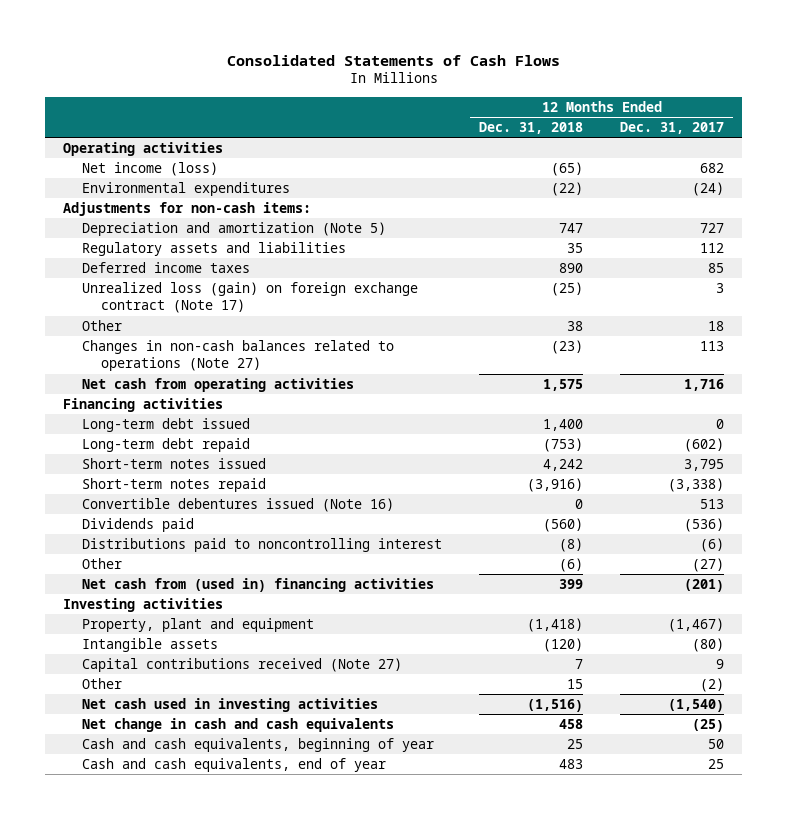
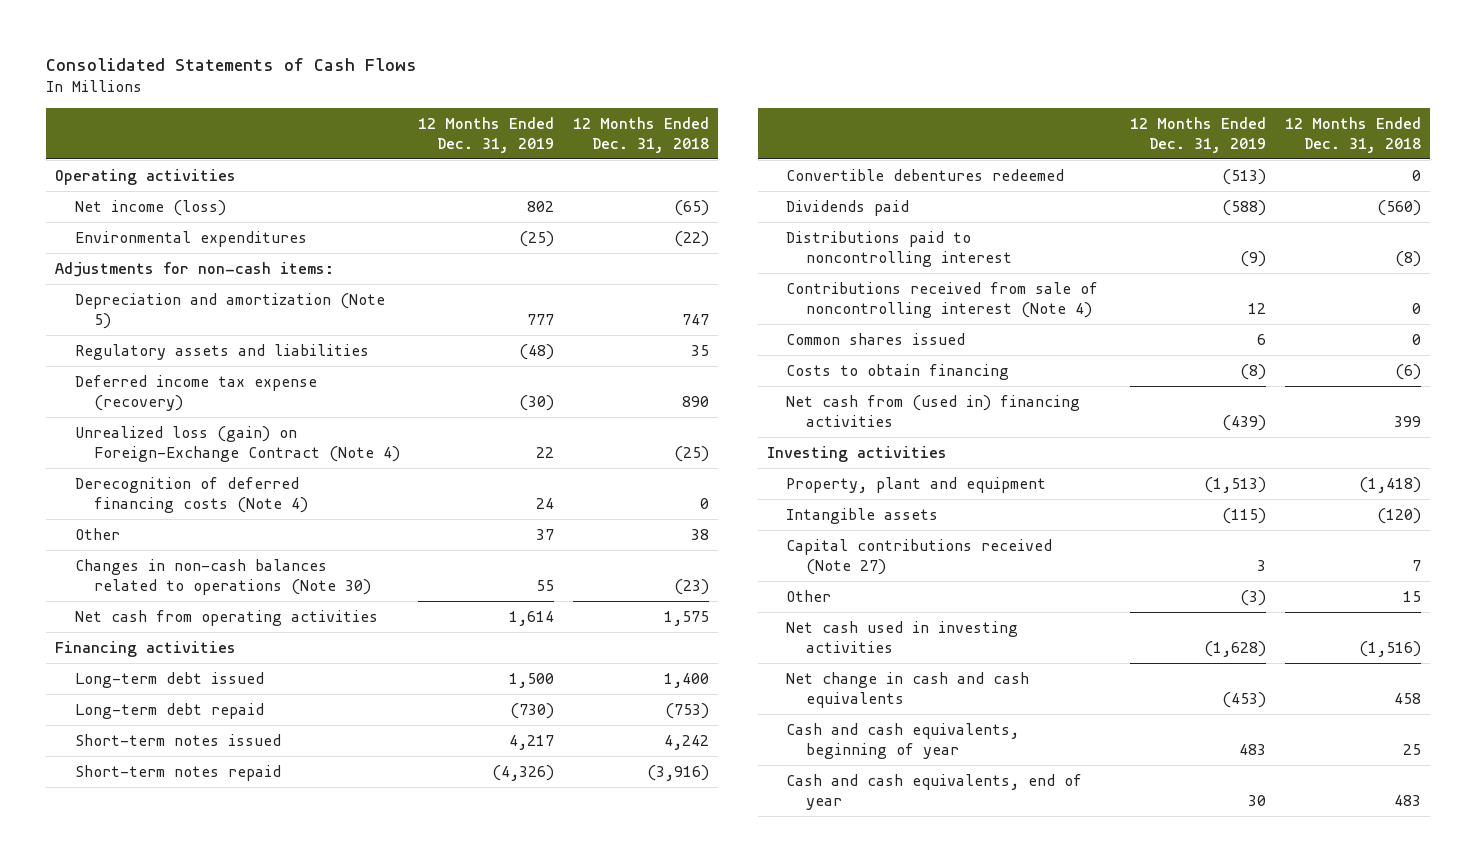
[620,122,725,135] Dec. 31, 2017 -> none
none -> [418,116,555,153] 12 Months Ended Dec. 31, 2019
[82,261,251,273] Deferred income taxes -> [74,374,317,412] Deferred income tax expense (recovery)
[82,281,419,314] Unrealized loss (gain) on foreign exchange contract (Note 17) -> [74,425,400,463] Unrealized loss (gain) on Foreign-Exchange Contract (Note 4)
none -> [74,476,308,514] Derecognition of deferred financing costs (Note 4)
[82,339,395,372] Changes in non-cash balances related to operations (Note 27) -> [74,558,371,596] Changes in non-cash balances related to operations (Note 30)
[82,497,395,512] Convertible debentures issued (Note 16) -> [786,168,1065,181] Convertible debentures redeemed
none -> [786,281,1099,319] Contributions received from sale of noncontrolling interest (Note 4)
none -> [786,332,966,345] Common shares issued
[82,557,123,569] Other -> [786,363,1010,380] Costs to obtain financing

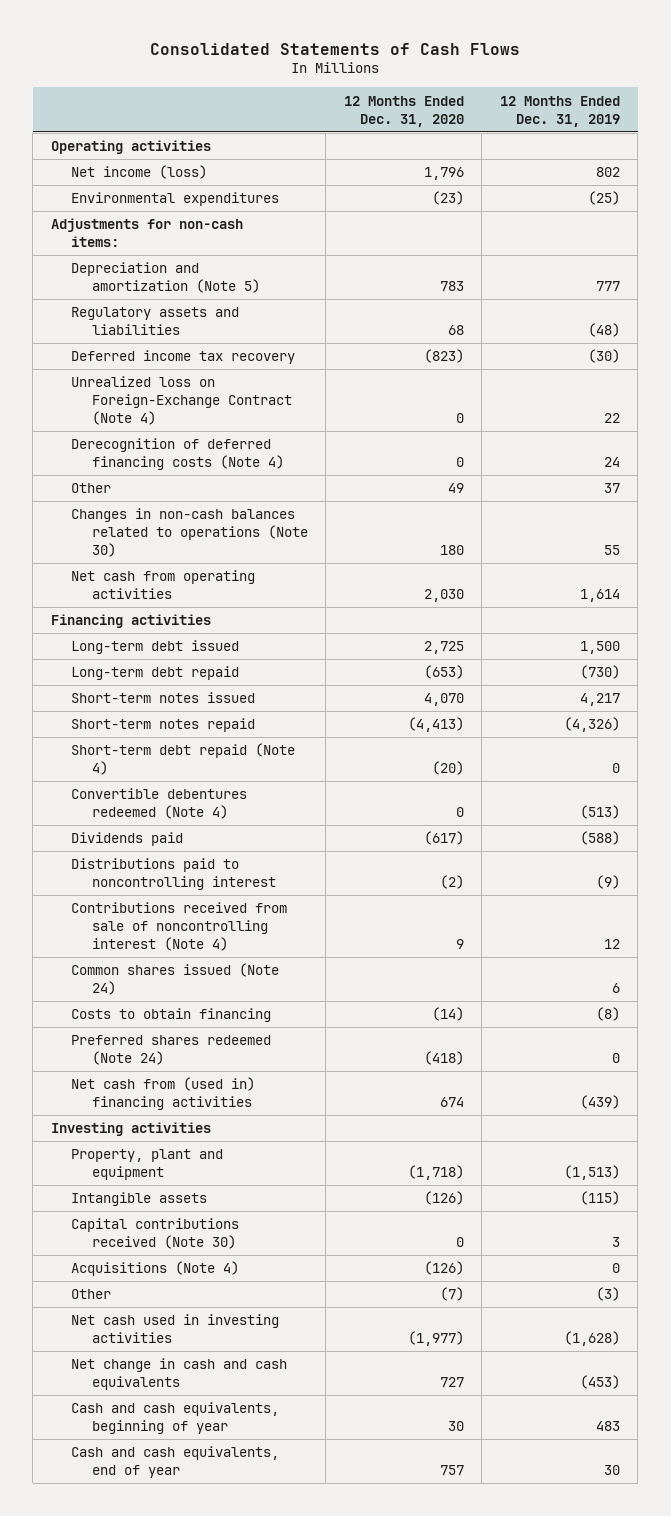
[572,116,709,153] 12 Months Ended Dec. 31, 2018 -> none
none -> [343,95,464,127] 12 Months Ended Dec. 31, 2020
[74,374,317,412] Deferred income tax expense (recovery) -> [71,350,296,365] Deferred income tax recovery
[74,425,400,463] Unrealized loss (gain) on Foreign-Exchange Contract (Note 4) -> [71,376,292,426] Unrealized loss on Foreign-Exchange Contract (Note 4)
none -> [71,743,296,776] Short-term debt repaid (Note 4)
[786,168,1065,181] Convertible debentures redeemed -> [71,788,248,820] Convertible debentures redeemed (Note 4)
[786,332,966,345] Common shares issued -> [71,963,280,996] Common shares issued (Note 24)
none -> [71,1035,272,1066] Preferred shares redeemed (Note 24)
[786,538,1053,576] Capital contributions received (Note 27) -> [71,1218,240,1250] Capital contributions received (Note 30)
none -> [71,1261,240,1277] Acquisitions (Note 4)

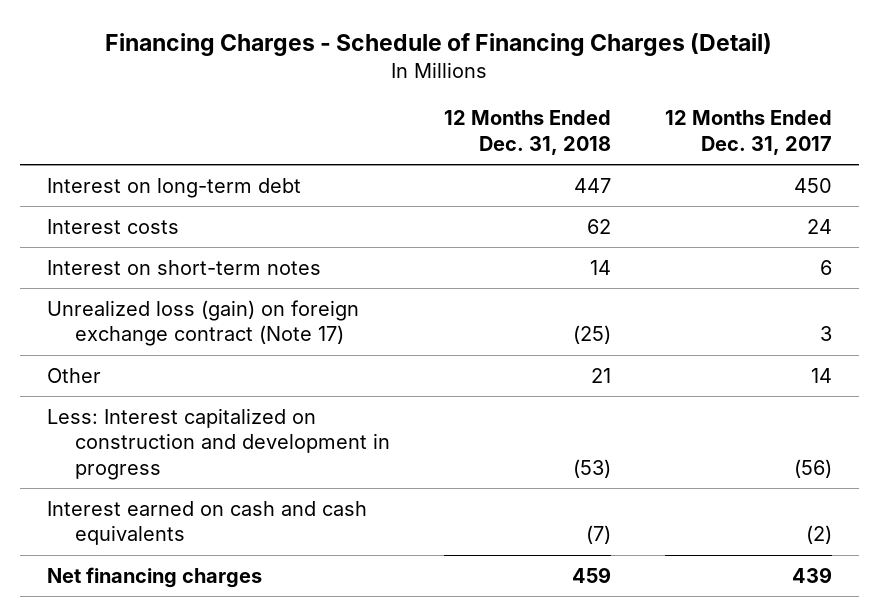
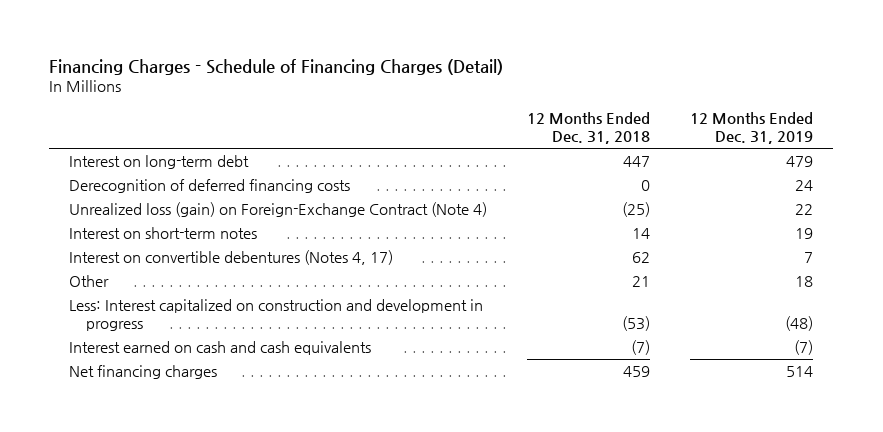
[664,110,832,156] 12 Months Ended Dec. 31, 2017 -> none
none -> [690,111,814,145] 12 Months Ended Dec. 31, 2019
[47,218,180,234] Interest costs -> none
none -> [69,179,351,194] Derecognition of deferred financing costs
none -> [69,202,488,218] Unrealized loss (gain) on Foreign-Exchange Contract (Note 4)
[47,299,360,347] Unrealized loss (gain) on foreign exchange contract (Note 17) -> none
none -> [69,250,394,266] Interest on convertible debentures (Notes 4, 17)

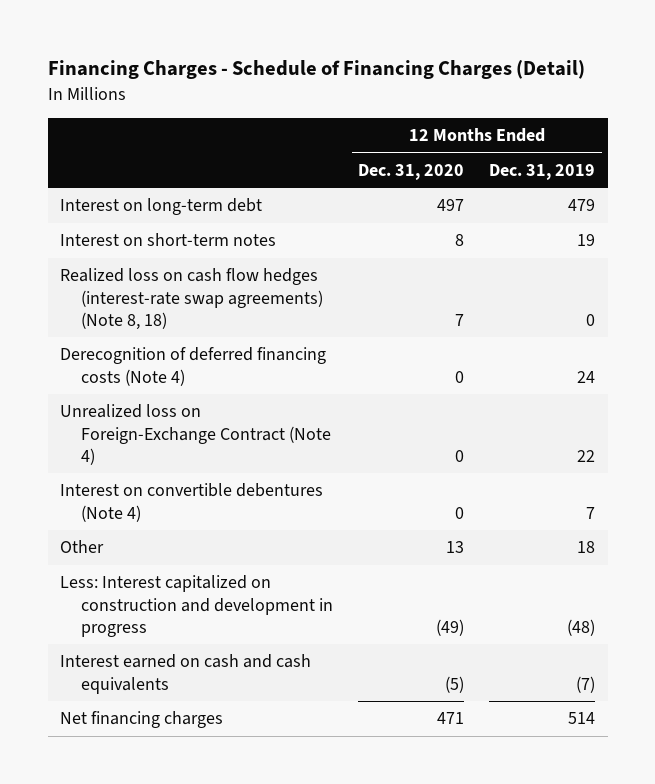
[527,111,651,145] 12 Months Ended Dec. 31, 2018 -> none
none -> [358,163,465,180] Dec. 31, 2020
[69,179,351,194] Derecognition of deferred financing costs -> none
[69,202,488,218] Unrealized loss (gain) on Foreign-Exchange Contract (Note 4) -> none
none -> [60,268,324,330] Realized loss on cash flow hedges (interest-rate swap agreements) (Note 8, 18)
none -> [60,347,327,386] Derecognition of deferred financing costs (Note 4)
none -> [60,404,332,465] Unrealized loss on Foreign-Exchange Contract (Note 4)
[69,250,394,266] Interest on convertible debentures (Notes 4, 17) -> [60,483,324,522] Interest on convertible debentures (Note 4)

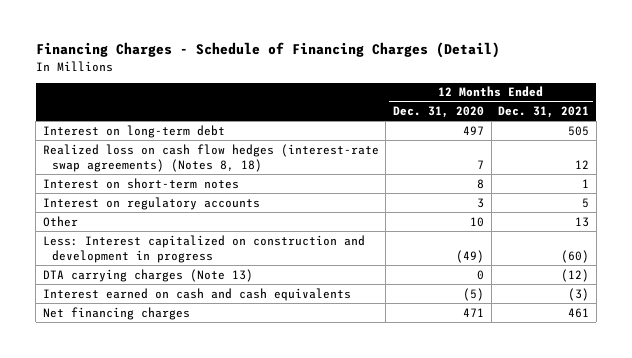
[489,163,596,180] Dec. 31, 2019 -> none
none -> [498,106,590,119] Dec. 31, 2021
none -> [42,143,379,172] Realized loss on cash flow hedges (interest-rate swap agreements) (Notes 8, 18)
[60,268,324,330] Realized loss on cash flow hedges (interest-rate swap agreements) (Note 8, 18) -> none
[60,347,327,386] Derecognition of deferred financing costs (Note 4) -> none
[60,404,332,465] Unrealized loss on Foreign-Exchange Contract (Note 4) -> none
[60,483,324,522] Interest on convertible debentures (Note 4) -> none
none -> [42,196,260,210] Interest on regulatory accounts
[446,541,465,554] 13 -> [470,216,485,227] 10
none -> [42,268,253,282] DTA carrying charges (Note 13)

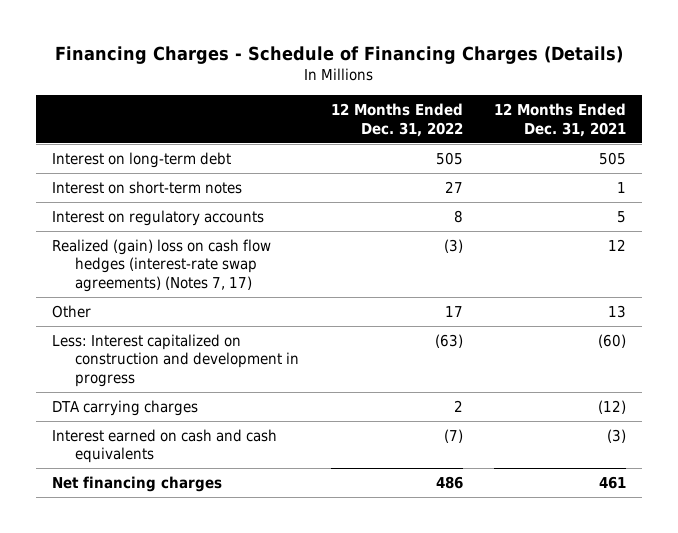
[35,42,500,59] Financing Charges - Schedule of Financing Charges (Detail) -> [55,45,624,64] Financing Charges - Schedule of Financing Charges (Details)
[393,106,485,119] Dec. 31, 2020 -> none
none -> [330,103,463,137] 12 Months Ended Dec. 31, 2022
[42,143,379,172] Realized loss on cash flow hedges (interest-rate swap agreements) (Notes 8, 18) -> none
none -> [51,238,271,292] Realized (gain) loss on cash flow hedges (interest-rate swap agreements) (Notes 7, 17)
[42,268,253,282] DTA carrying charges (Note 13) -> [51,399,198,416] DTA carrying charges

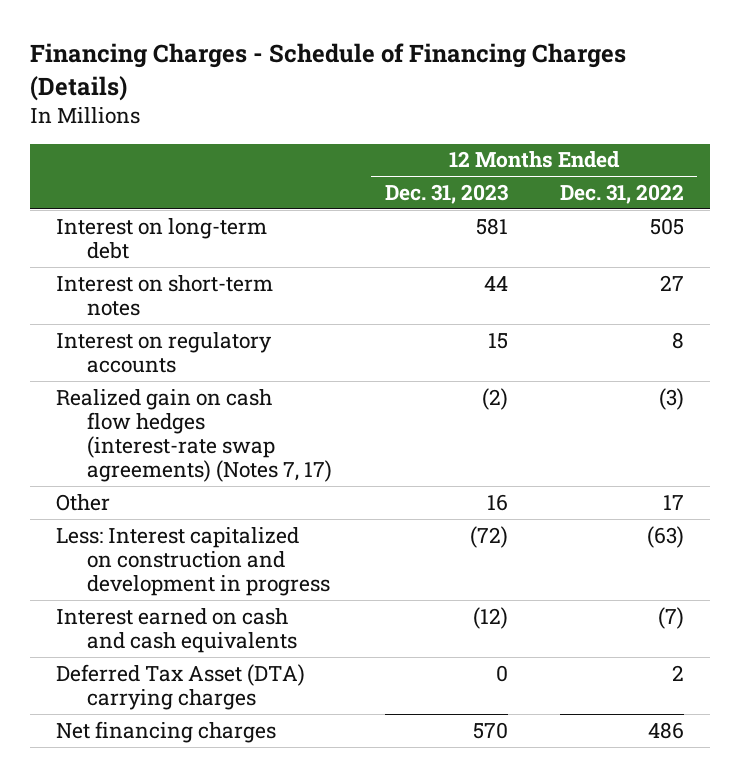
[494,103,627,137] 12 Months Ended Dec. 31, 2021 -> none
none -> [384,183,508,204] Dec. 31, 2023
[51,238,271,292] Realized (gain) loss on cash flow hedges (interest-rate swap agreements) (Notes 7, 17) -> [56,388,333,482] Realized gain on cash flow hedges (interest-rate swap agreements) (Notes 7, 17)
[51,399,198,416] DTA carrying charges -> none
none -> [56,663,306,710] Deferred Tax Asset (DTA) carrying charges

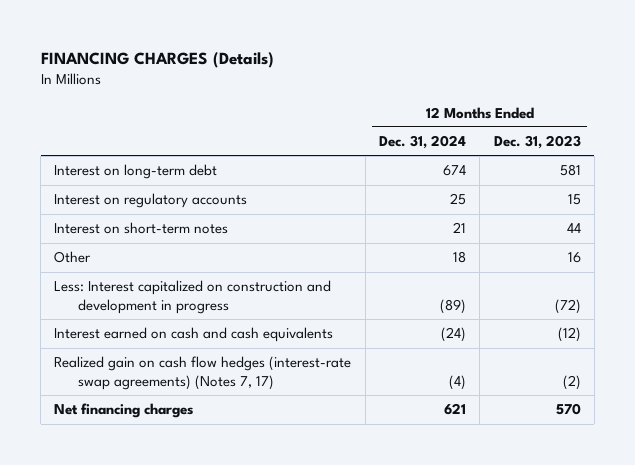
[30,43,627,101] Financing Charges - Schedule of Financing Charges (Details) -> [40,51,274,68] FINANCING CHARGES (Details)
[560,183,685,204] Dec. 31, 2022 -> none
none -> [378,135,466,150] Dec. 31, 2024
[56,274,274,316] Interest on short-term notes -> [54,222,229,235] Interest on short-term notes
[56,663,306,710] Deferred Tax Asset (DTA) carrying charges -> none
[56,388,333,482] Realized gain on cash flow hedges (interest-rate swap agreements) (Notes 7, 17) -> [54,356,352,390] Realized gain on cash flow hedges (interest-rate swap agreements) (Notes 7, 17)

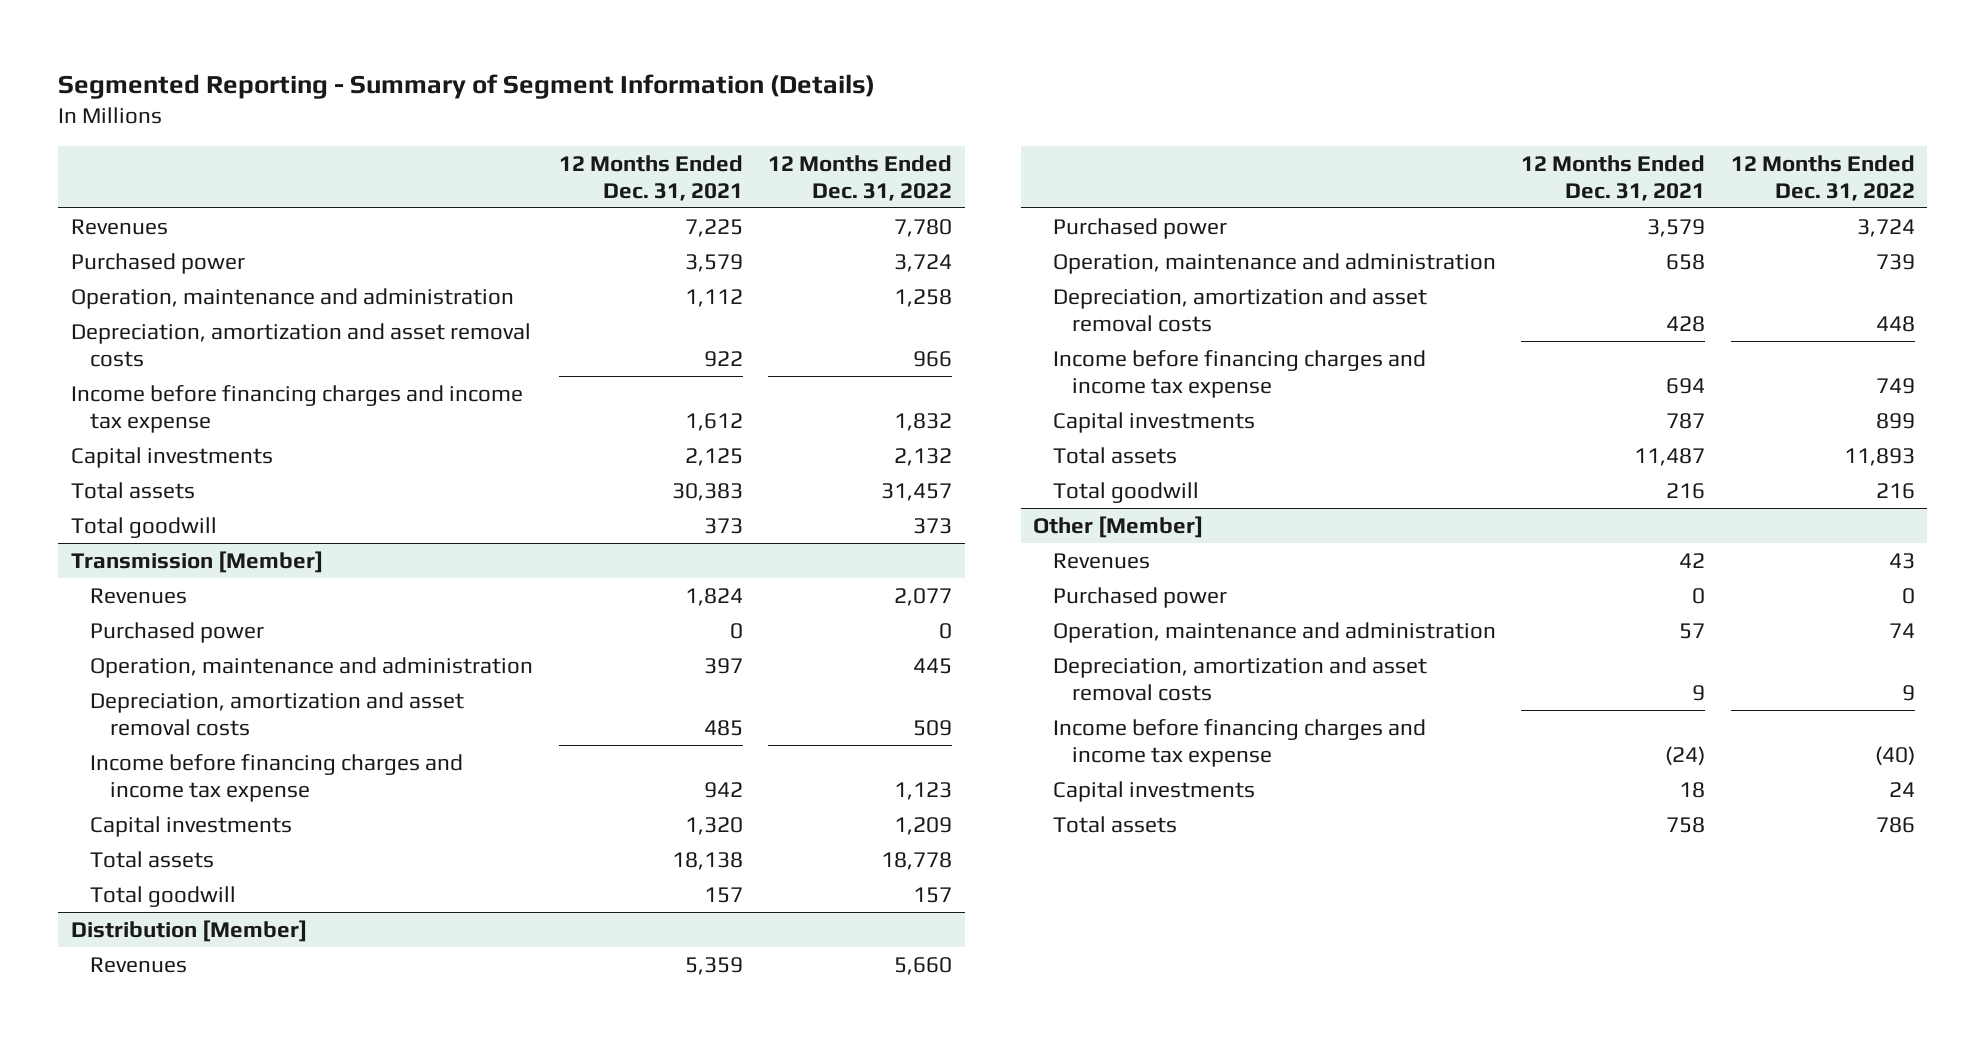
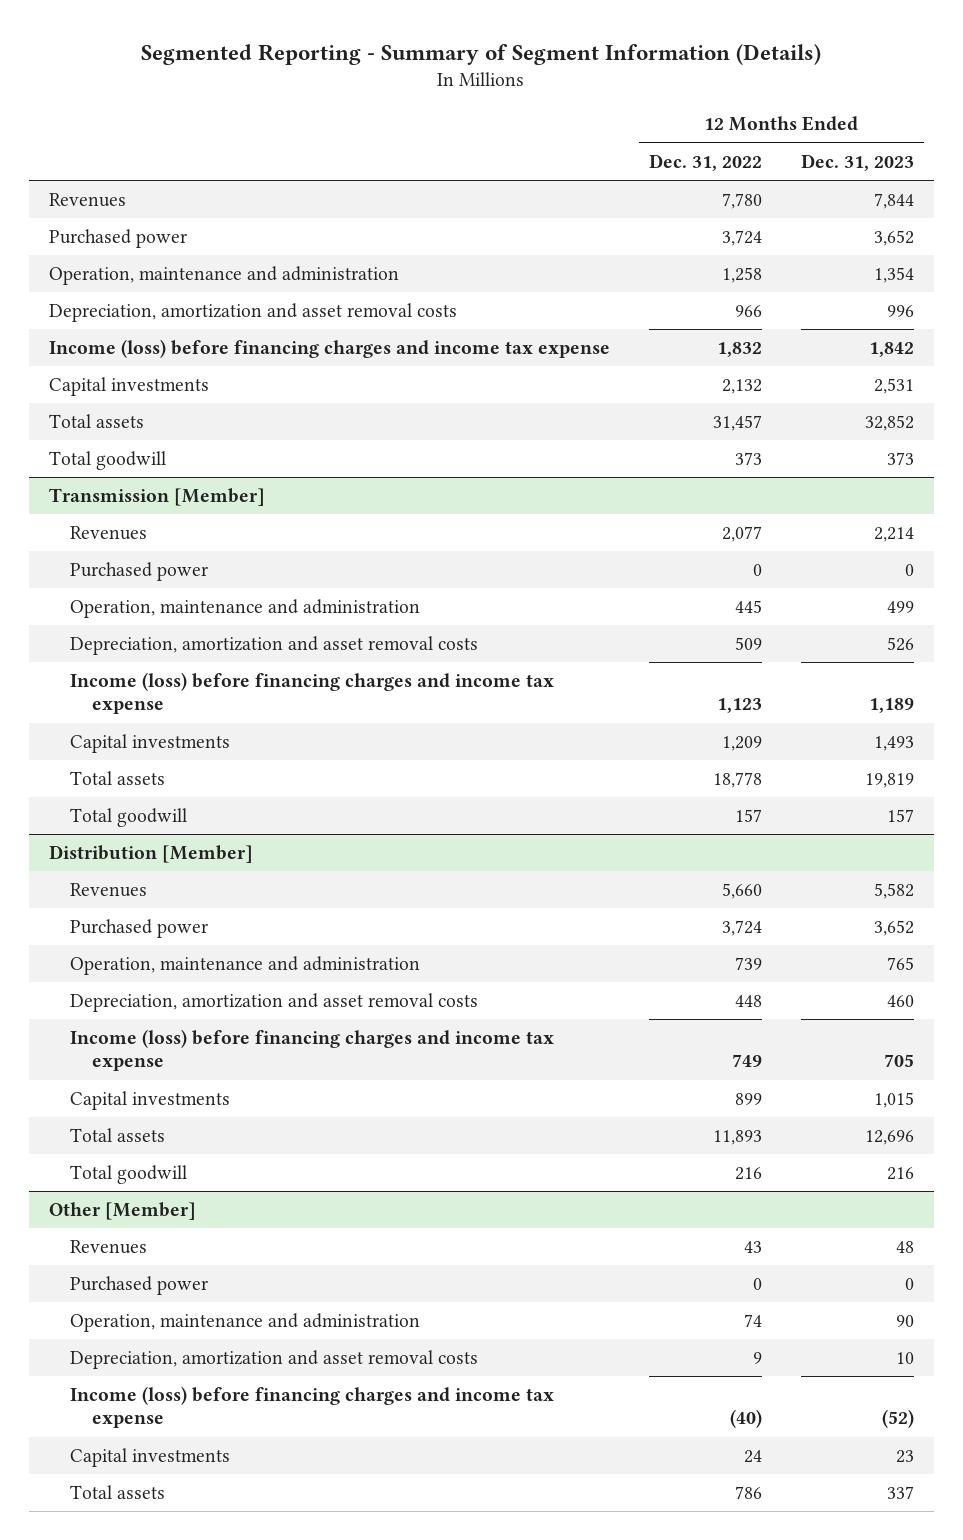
[558,154,743,201] 12 Months Ended Dec. 31, 2021 -> none
none -> [801,153,915,171] Dec. 31, 2023
[70,384,523,433] Income before financing charges and income tax expense -> [48,339,610,359] Income (loss) before financing charges and income tax expense
[90,753,464,802] Income before financing charges and income tax expense -> [70,672,555,715] Income (loss) before financing charges and income tax expense
[1052,349,1426,398] Income before financing charges and income tax expense -> [70,1029,555,1072] Income (loss) before financing charges and income tax expense
[1052,718,1426,767] Income before financing charges and income tax expense -> [70,1386,555,1429] Income (loss) before financing charges and income tax expense

